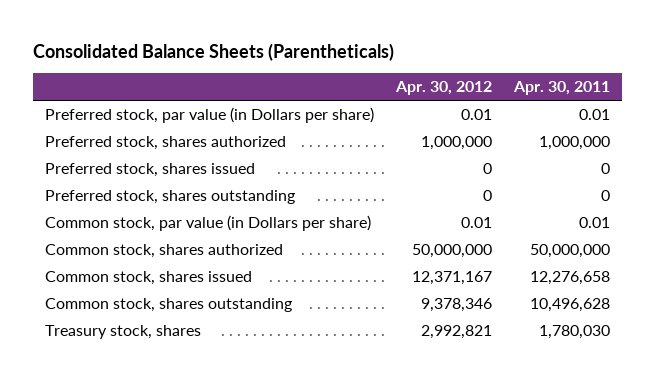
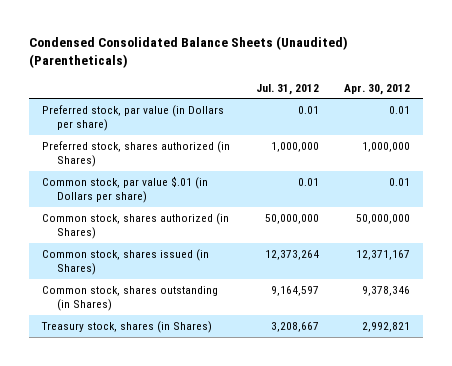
[33,42,395,61] Consolidated Balance Sheets (Parentheticals) -> [29,36,349,69] Condensed Consolidated Balance Sheets (Unaudited) (Parentheticals)
[513,81,611,96] Apr. 30, 2011 -> none
none -> [255,83,319,95] Jul. 31, 2012
[44,163,255,178] Preferred stock, shares issued -> none
[44,190,295,205] Preferred stock, shares outstanding -> none
[44,136,286,151] Preferred stock, shares authorized -> [41,140,230,168] Preferred stock, shares authorized (in Shares)
[44,215,371,232] Common stock, par value (in Dollars per share) -> [41,175,208,204] Common stock, par value $.01 (in Dollars per share)
[44,244,283,259] Common stock, shares authorized -> [41,212,229,240] Common stock, shares authorized (in Shares)
[44,271,252,286] Common stock, shares issued -> [41,248,209,276] Common stock, shares issued (in Shares)
[44,298,292,313] Common stock, shares outstanding -> [41,285,218,312] Common stock, shares outstanding (in Shares)
[44,325,201,340] Treasury stock, shares -> [40,320,212,333] Treasury stock, shares (in Shares)

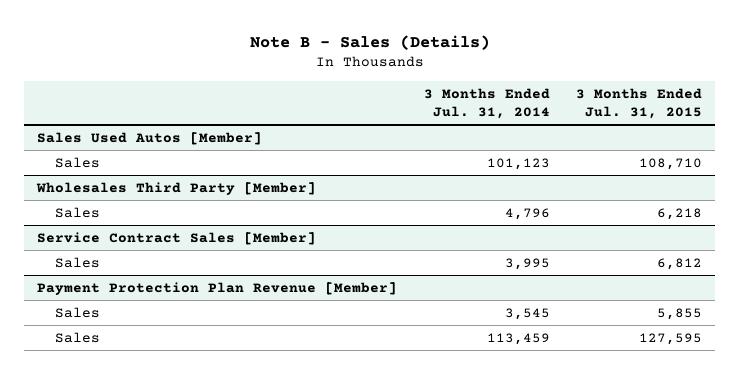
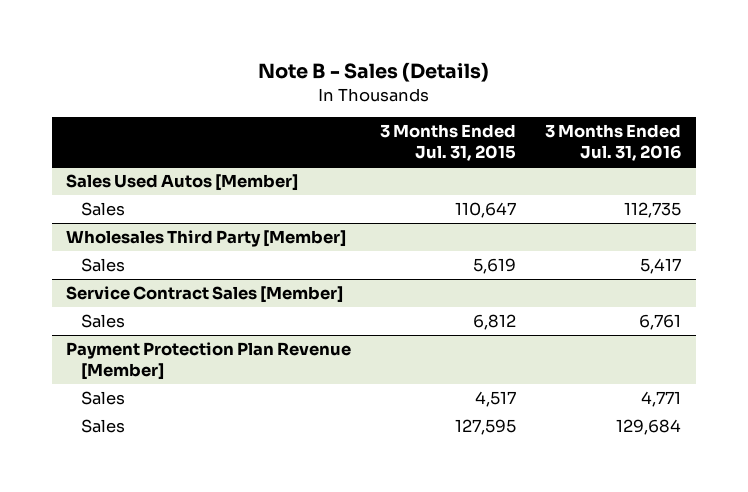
[423,87,550,120] 3 Months Ended Jul. 31, 2014 -> none
none -> [545,124,682,162] 3 Months Ended Jul. 31, 2016
[638,157,702,170] 108,710 -> [455,202,517,219] 110,647
[656,207,702,220] 6,218 -> [473,258,517,275] 5,619
[656,307,702,320] 5,855 -> [475,391,517,408] 4,517

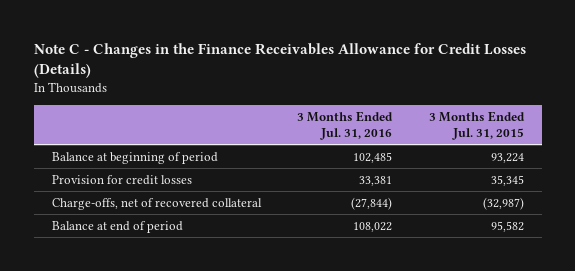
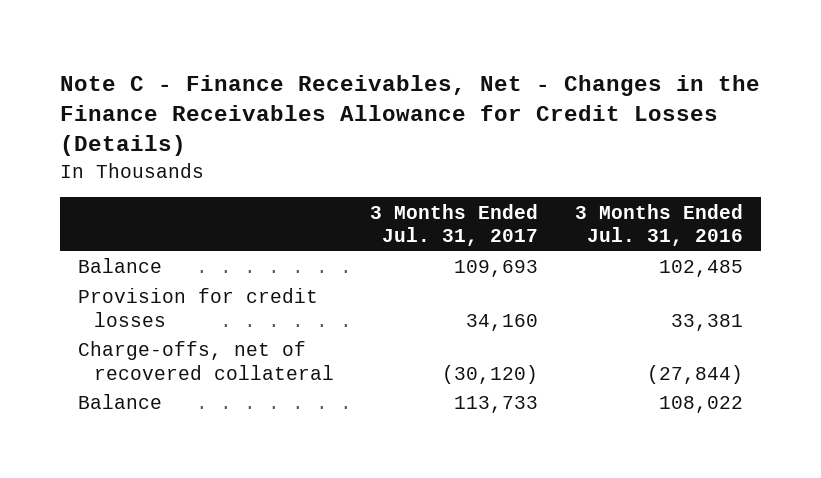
[33,42,526,79] Note C - Changes in the Finance Receivables Allowance for Credit Losses (Details) -> [60,74,761,157] Note C - Finance Receivables, Net - Changes in the Finance Receivables Allowance for Credit Losses (Details)
[428,110,525,140] 3 Months Ended Jul. 31, 2015 -> none
none -> [370,203,539,247] 3 Months Ended Jul. 31, 2017
[51,151,218,164] Balance at beginning of period -> [78,258,163,274] Balance
[51,220,183,233] Balance at end of period -> [78,394,163,410] Balance

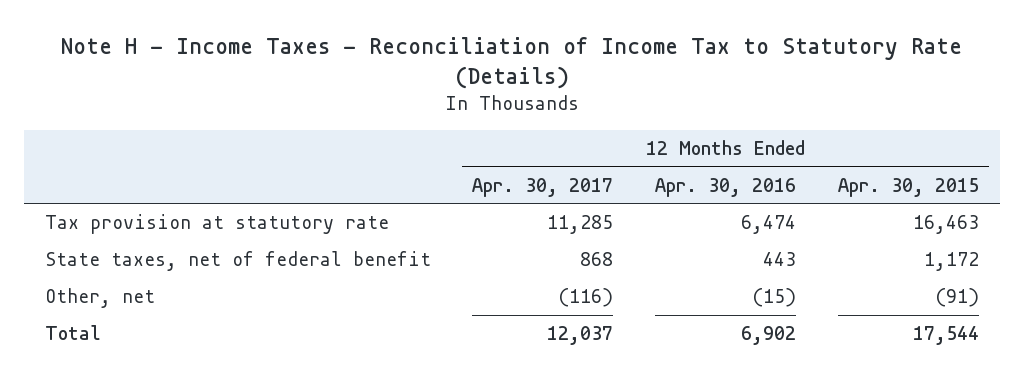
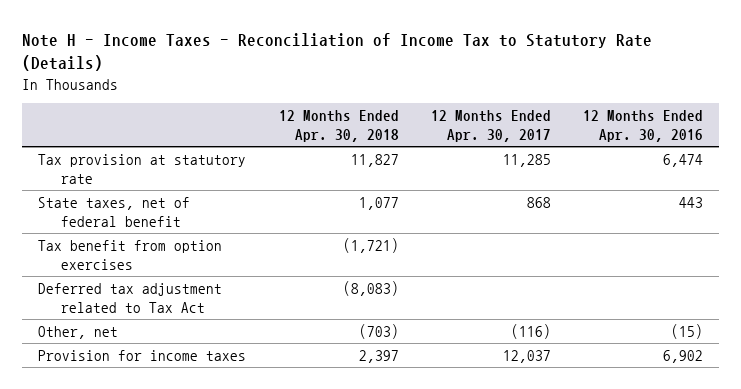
[838,177,980,197] Apr. 30, 2015 -> none
none -> [278,110,399,143] 12 Months Ended Apr. 30, 2018
none -> [38,239,223,270] Tax benefit from option exercises
none -> [38,282,223,313] Deferred tax adjustment related to Tax Act
[44,325,101,341] Total -> [38,349,247,361] Provision for income taxes

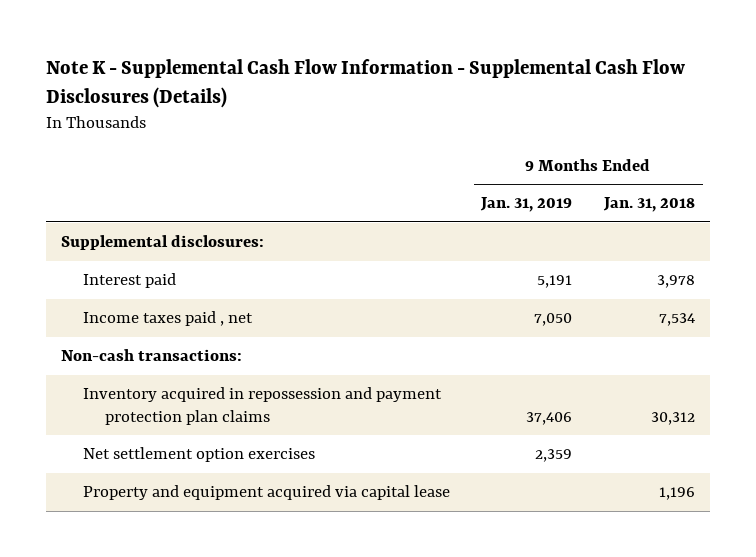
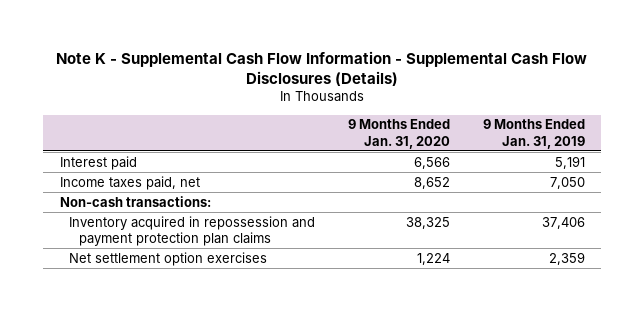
[602,197,695,213] Jan. 31, 2018 -> none
none -> [347,119,450,149] 9 Months Ended Jan. 31, 2020
[61,235,265,251] Supplemental disclosures: -> none
[83,311,254,327] Income taxes paid , net -> [59,175,200,190] Income taxes paid, net
[83,485,451,501] Property and equipment acquired via capital lease -> none

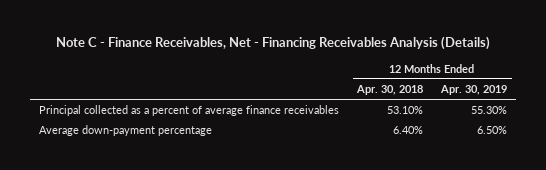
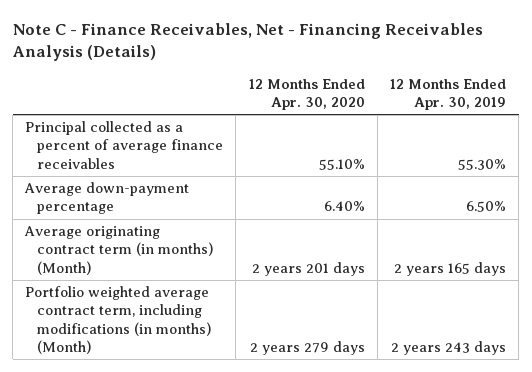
[356,85,424,96] Apr. 30, 2018 -> none
none -> [248,78,365,110] 12 Months Ended Apr. 30, 2020
none -> [24,226,214,275] Average originating contract term (in months) (Month)
none -> [25,286,212,354] Portfolio weighted average contract term, including modifications (in months) (Month)

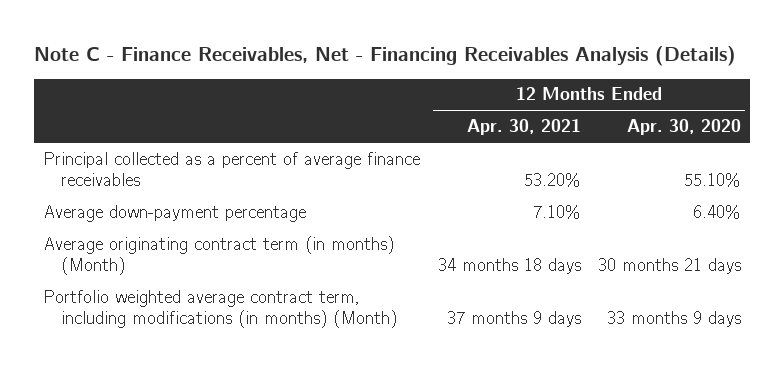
[390,78,507,110] 12 Months Ended Apr. 30, 2019 -> none
none -> [466,119,581,136] Apr. 30, 2021
[251,261,365,276] 2 years 201 days -> [598,258,742,275] 30 months 21 days
[249,340,365,355] 2 years 279 days -> [607,311,742,328] 33 months 9 days

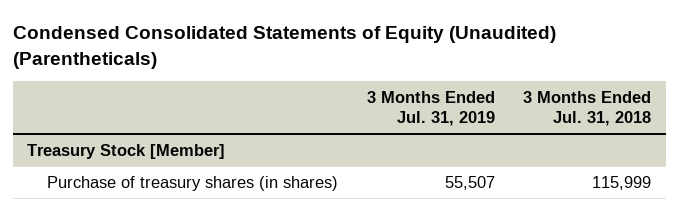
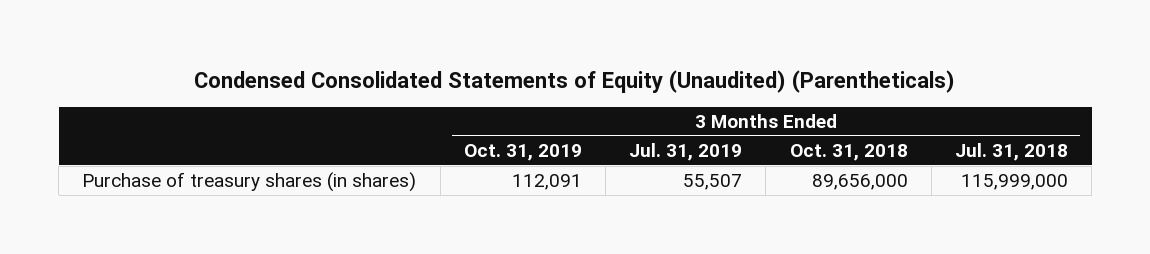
none -> [463,143,582,161] Oct. 31, 2019
none -> [789,143,908,161] Oct. 31, 2018
[27,143,226,159] Treasury Stock [Member] -> none
[592,175,652,190] 115,999 -> [961,174,1069,191] 115,999,000

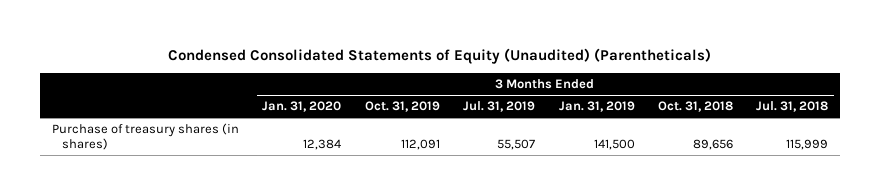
none -> [262,101,342,113] Jan. 31, 2020
none -> [558,101,635,113] Jan. 31, 2019
[811,174,908,191] 89,656,000 -> [692,139,733,151] 89,656
[961,174,1069,191] 115,999,000 -> [786,139,829,151] 115,999

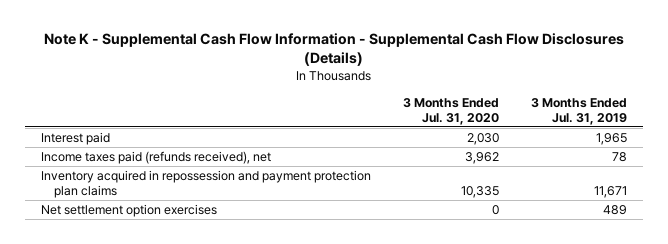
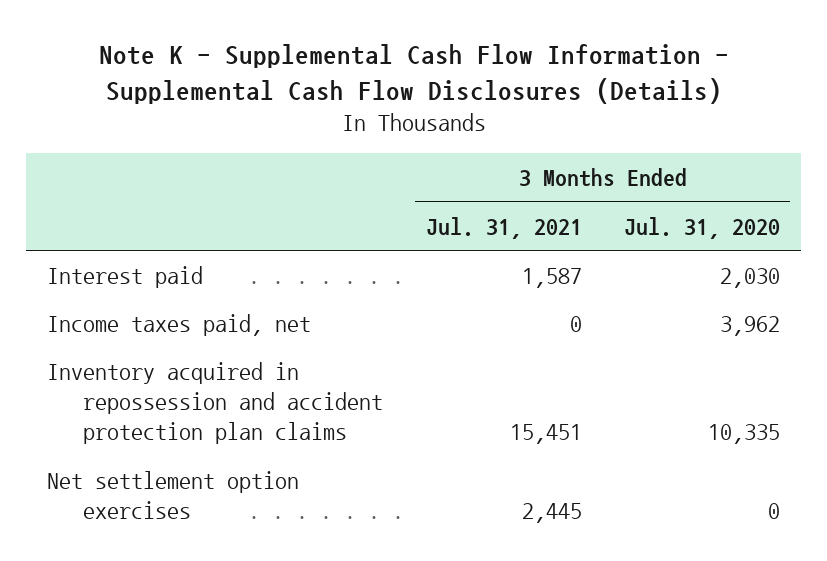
[531,97,628,126] 3 Months Ended Jul. 31, 2019 -> none
none -> [425,216,582,239] Jul. 31, 2021
[40,150,271,164] Income taxes paid (refunds received), net -> [47,313,312,336] Income taxes paid, net
[40,169,371,199] Inventory acquired in repossession and payment protection plan claims -> [47,361,384,444] Inventory acquired in repossession and accident protection plan claims

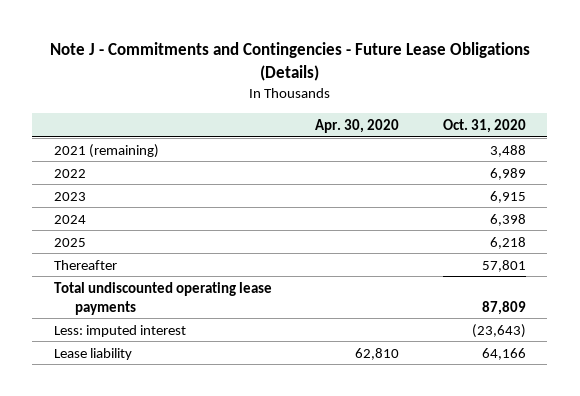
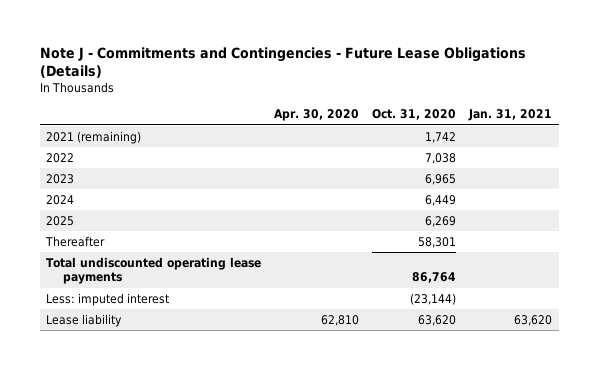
none -> [468,109,553,122] Jan. 31, 2021
[489,144,526,157] 3,488 -> [425,131,457,143] 1,742
[489,167,526,180] 6,989 -> [425,152,457,164] 7,038
[489,190,526,203] 6,915 -> [425,173,457,185] 6,965
[489,213,526,226] 6,398 -> [425,194,457,206] 6,449
[489,236,526,249] 6,218 -> [425,215,457,227] 6,269
[481,259,526,272] 57,801 -> [418,236,457,248] 58,301
[481,300,526,315] 87,809 -> [412,272,457,284] 86,764
[471,323,526,338] (23,643) -> [410,292,457,305] (23,144)
[481,347,526,360] 64,166 -> [418,314,457,326] 63,620

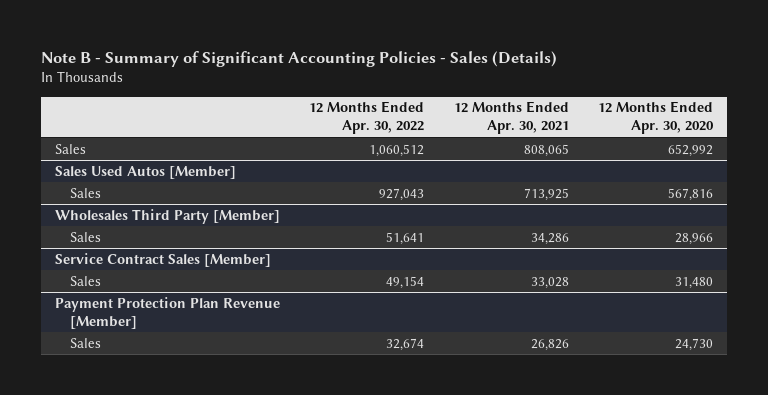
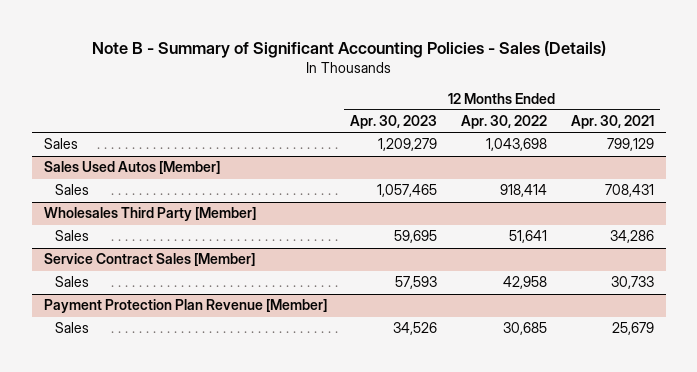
[597,101,714,135] 12 Months Ended Apr. 30, 2020 -> none
none -> [350,115,438,130] Apr. 30, 2023
[369,143,425,157] 1,060,512 -> [486,138,548,152] 1,043,698
[523,143,569,157] 808,065 -> [606,138,654,152] 799,129
[379,187,425,201] 927,043 -> [500,184,548,198] 918,414
[523,187,569,201] 713,925 -> [604,184,654,198] 708,431
[386,275,425,289] 49,154 -> [503,276,548,290] 42,958
[530,276,569,289] 33,028 -> [610,276,654,290] 30,733
[386,337,425,351] 32,674 -> [503,322,548,336] 30,685
[530,338,569,351] 26,826 -> [611,322,654,336] 25,679

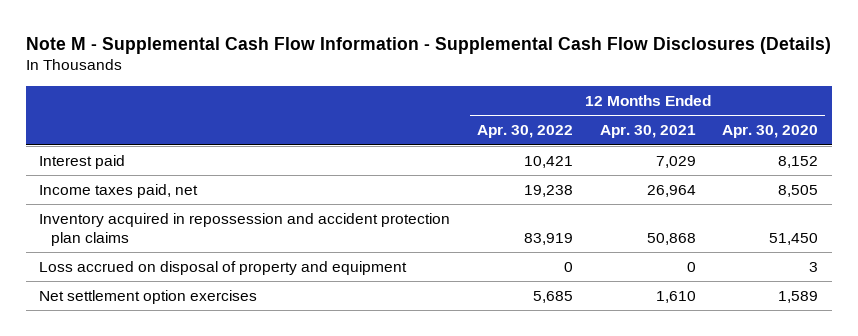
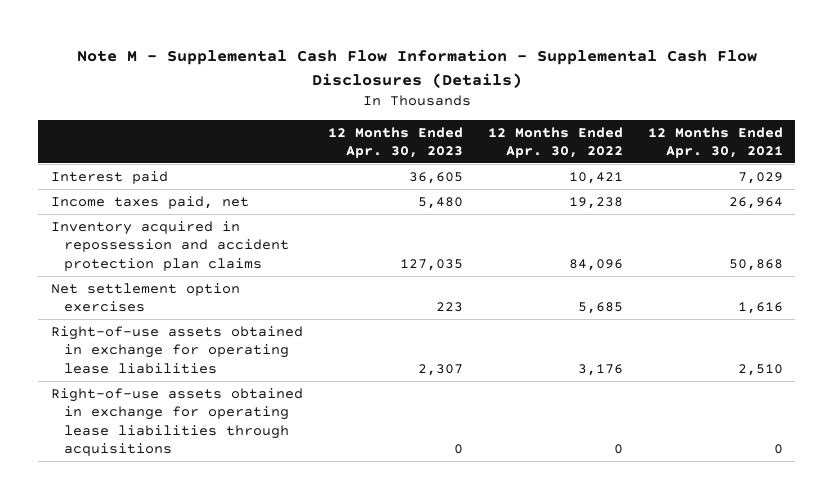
[722,125,819,139] Apr. 30, 2020 -> none
none -> [327,126,463,159] 12 Months Ended Apr. 30, 2023
[39,261,408,276] Loss accrued on disposal of property and equipment -> none
[524,232,574,245] 83,919 -> [568,258,623,271] 84,096
[655,291,696,304] 1,610 -> [737,302,783,315] 1,616
none -> [50,325,303,374] Right-of-use assets obtained in exchange for operating lease liabilities
none -> [50,387,303,457] Right-of-use assets obtained in exchange for operating lease liabilities through acquisitions

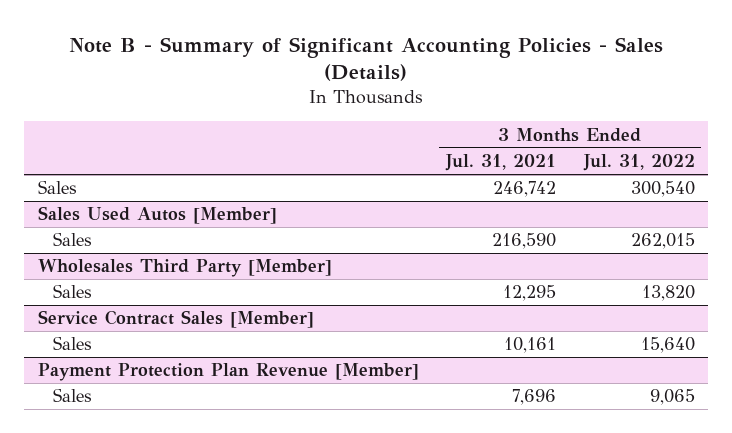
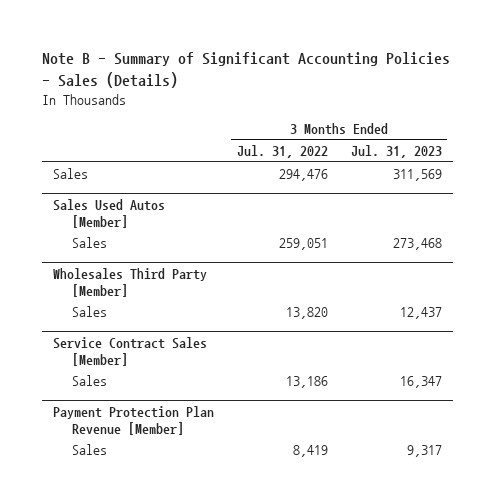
[445,154,557,172] Jul. 31, 2021 -> none
none -> [350,145,442,159] Jul. 31, 2023
[630,181,695,198] 300,540 -> [278,169,328,182] 294,476
[630,233,695,250] 262,015 -> [278,238,328,251] 259,051
[640,337,695,354] 15,640 -> [285,376,328,389] 13,186
[649,389,695,406] 9,065 -> [292,445,328,458] 8,419

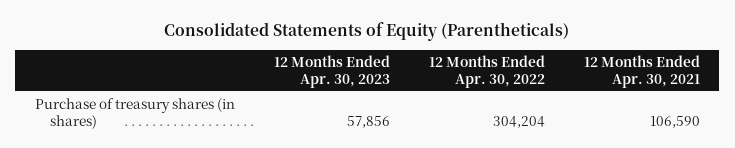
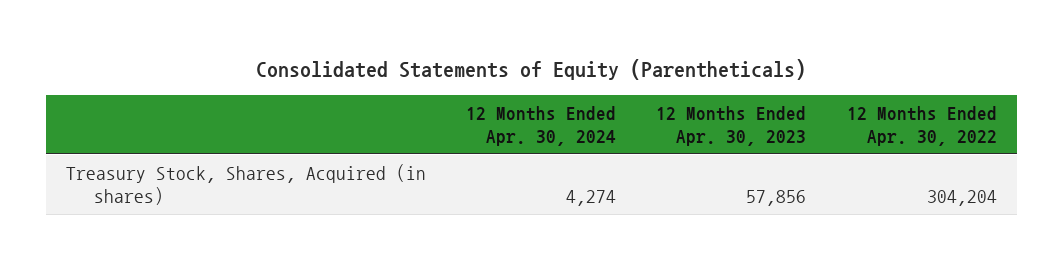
[583,54,700,88] 12 Months Ended Apr. 30, 2021 -> none
none -> [466,106,617,147] 12 Months Ended Apr. 30, 2024
[34,98,235,129] Purchase of treasury shares (in shares) -> [65,164,426,206] Treasury Stock, Shares, Acquired (in shares)

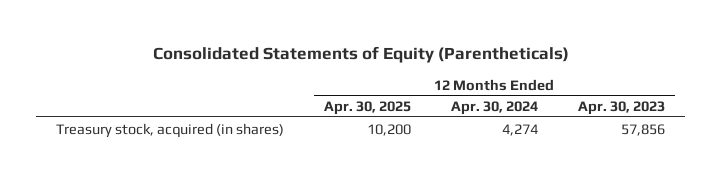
[846,106,997,147] 12 Months Ended Apr. 30, 2022 -> none
none -> [324,101,412,116] Apr. 30, 2025
[65,164,426,206] Treasury Stock, Shares, Acquired (in shares) -> [56,122,285,138] Treasury stock, acquired (in shares)

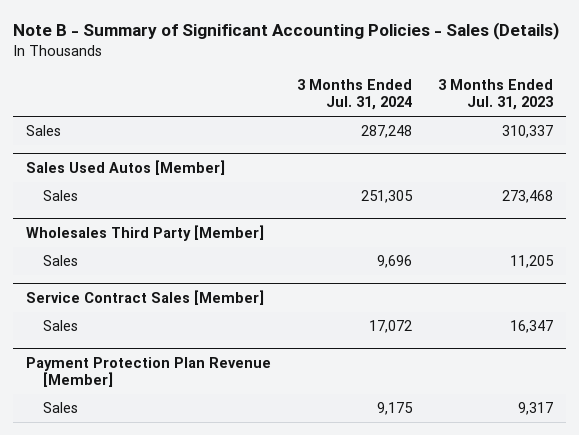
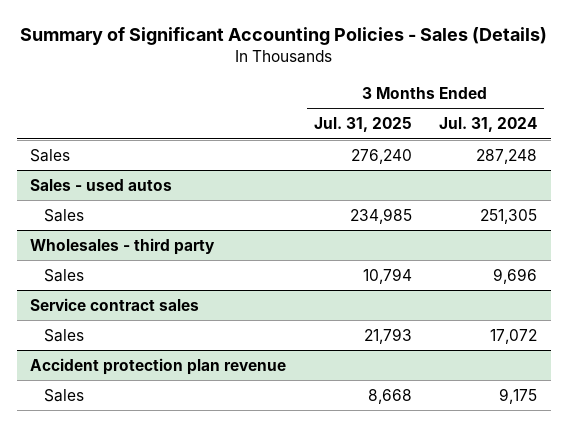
[13,22,560,41] Note B - Summary of Significant Accounting Policies - Sales (Details) -> [19,26,547,45] Summary of Significant Accounting Policies - Sales (Details)
[437,78,553,111] 3 Months Ended Jul. 31, 2023 -> none
none -> [313,117,412,133] Jul. 31, 2025
[26,160,226,176] Sales Used Autos [Member] -> [30,178,173,191] Sales - used autos
[26,225,265,242] Wholesales Third Party [Member] -> [30,237,216,255] Wholesales - third party
[26,290,265,306] Service Contract Sales [Member] -> [30,297,200,311] Service contract sales
[26,357,272,388] Payment Protection Plan Revenue [Member] -> [30,357,287,375] Accident protection plan revenue

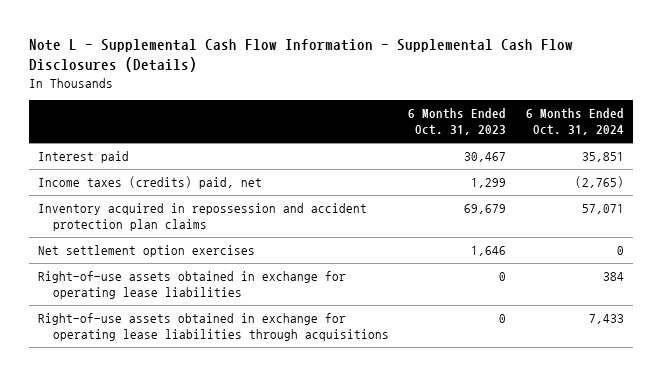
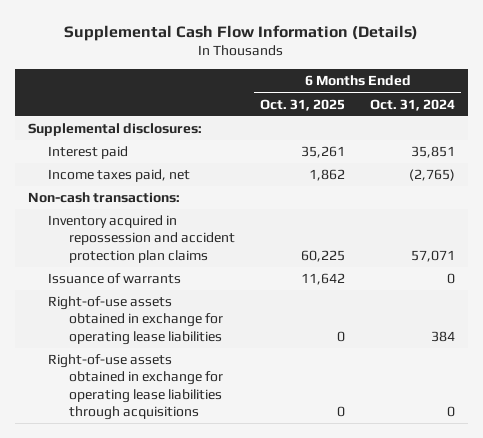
[28,38,573,73] Note L - Supplemental Cash Flow Information - Supplemental Cash Flow Disclosures (Details) -> [64,24,419,41] Supplemental Cash Flow Information (Details)
[408,108,507,136] 6 Months Ended Oct. 31, 2023 -> none
none -> [259,98,345,111] Oct. 31, 2025
none -> [27,123,202,137] Supplemental disclosures:
[38,176,263,190] Income taxes (credits) paid, net -> [48,169,191,183] Income taxes paid, net
none -> [27,192,180,204] Non-cash transactions:
[38,245,256,258] Net settlement option exercises -> none
none -> [48,273,182,285] Issuance of warrants
[588,314,624,325] 7,433 -> [447,405,456,417] 0

